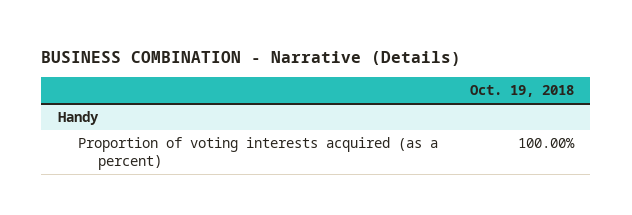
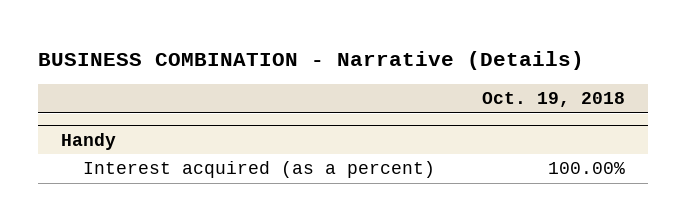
[77,137,438,170] Proportion of voting interests acquired (as a percent) -> [82,161,435,179] Interest acquired (as a percent)

